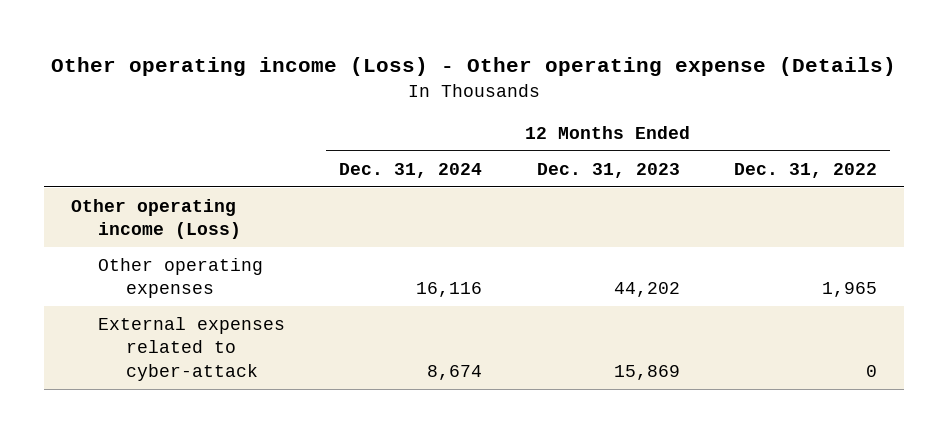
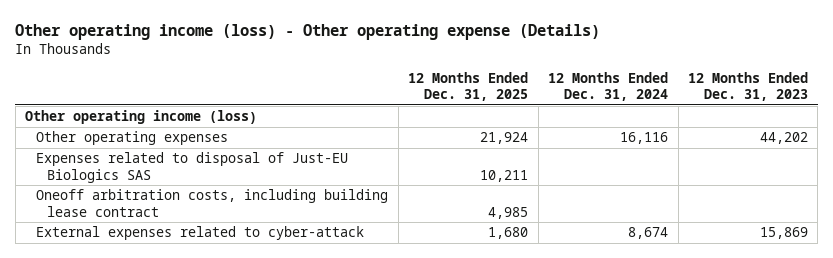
[50,57,896,77] Other operating income (Loss) - Other operating expense (Details) -> [15,24,601,41] Other operating income (loss) - Other operating expense (Details)
[733,162,877,178] Dec. 31, 2022 -> none
none -> [408,71,529,102] 12 Months Ended Dec. 31, 2025
[71,198,242,240] Other operating income (Loss) -> [25,110,258,125] Other operating income (loss)
none -> [36,152,349,183] Expenses related to disposal of Just-EU Biologics SAS
none -> [36,189,389,217] Oneoff arbitration costs, including building lease contract

